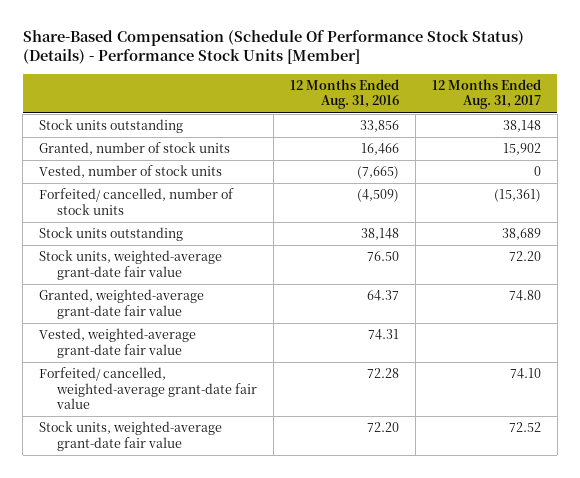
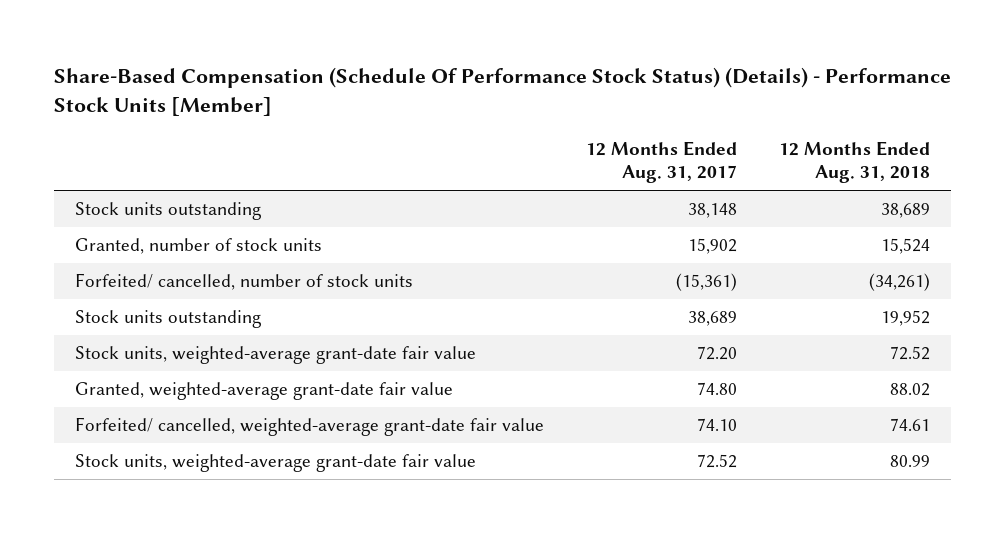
[289,78,399,110] 12 Months Ended Aug. 31, 2016 -> none
none -> [779,140,931,184] 12 Months Ended Aug. 31, 2018
[39,165,223,179] Vested, number of stock units -> none
[39,328,197,358] Vested, weighted-average grant-date fair value -> none

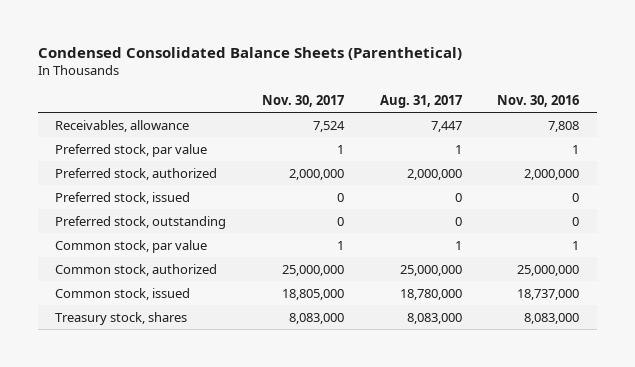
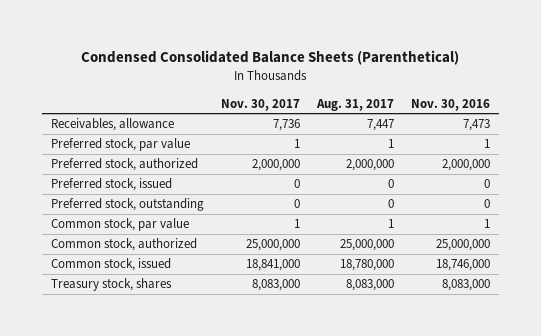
[313,120,346,132] 7,524 -> [272,119,300,132] 7,736
[548,120,580,132] 7,808 -> [463,119,491,132] 7,473
[282,288,345,300] 18,805,000 -> [245,259,300,272] 18,841,000
[517,288,580,300] 18,737,000 -> [436,259,491,272] 18,746,000

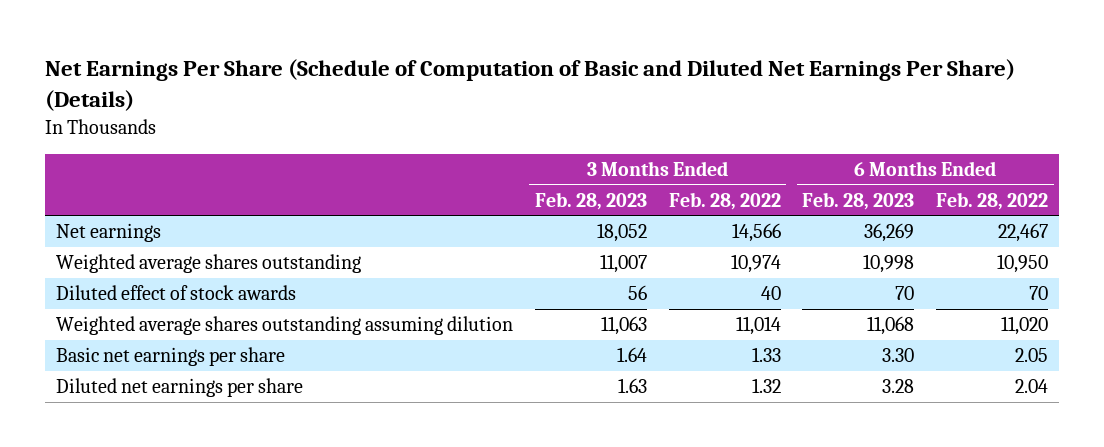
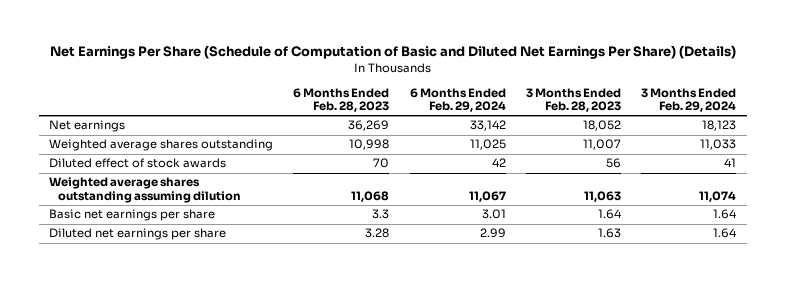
[668,191,781,210] Feb. 28, 2022 -> none
[936,191,1049,210] Feb. 28, 2022 -> none
none -> [409,87,506,113] 6 Months Ended Feb. 29, 2024
none -> [641,87,737,113] 3 Months Ended Feb. 29, 2024
[882,348,915,363] 3.30 -> [372,209,390,220] 3.3

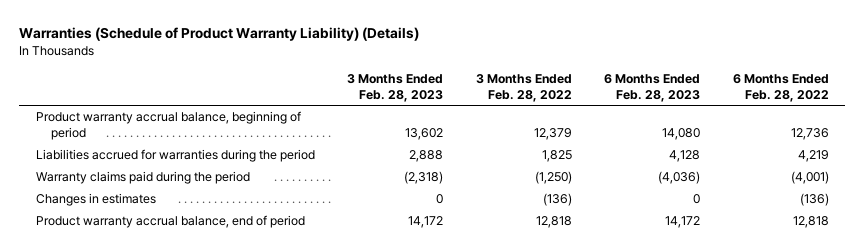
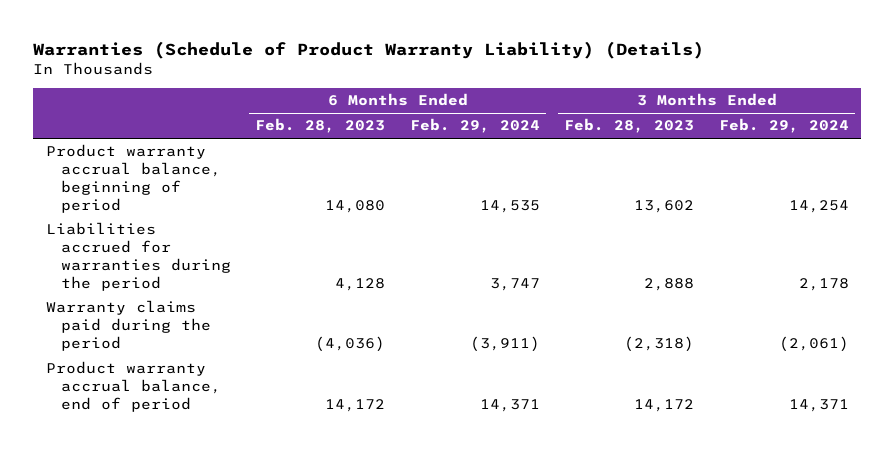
[475,73,572,102] 3 Months Ended Feb. 28, 2022 -> none
[732,73,829,102] 6 Months Ended Feb. 28, 2022 -> none
none -> [409,118,540,134] Feb. 29, 2024
none -> [719,118,850,134] Feb. 29, 2024
[35,193,156,207] Changes in estimates -> none

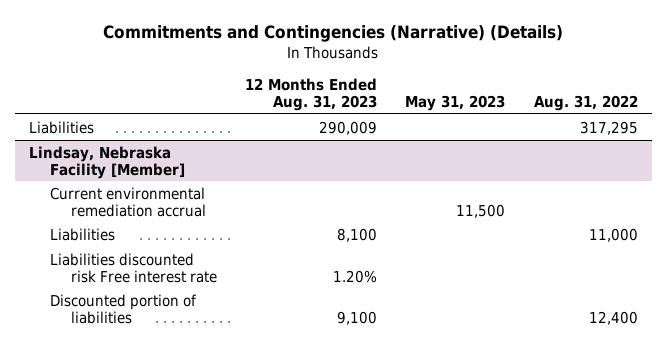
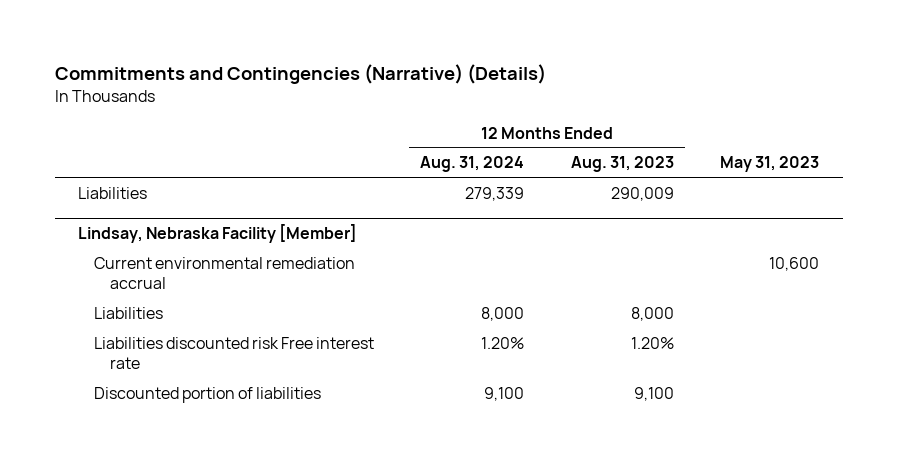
[533,94,638,111] Aug. 31, 2022 -> none
none -> [420,156,525,173] Aug. 31, 2024
[456,203,506,218] 11,500 -> [769,256,820,271] 10,600
[337,227,378,242] 8,100 -> [630,306,674,321] 8,000

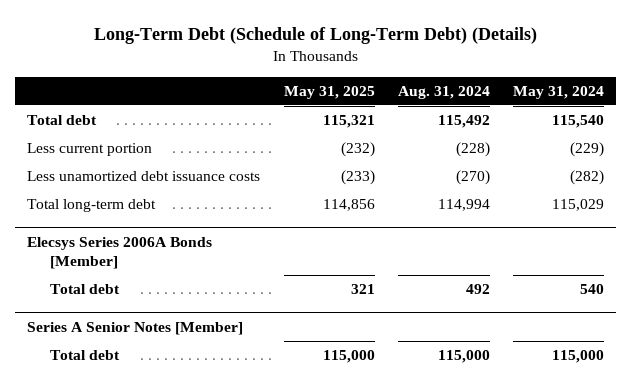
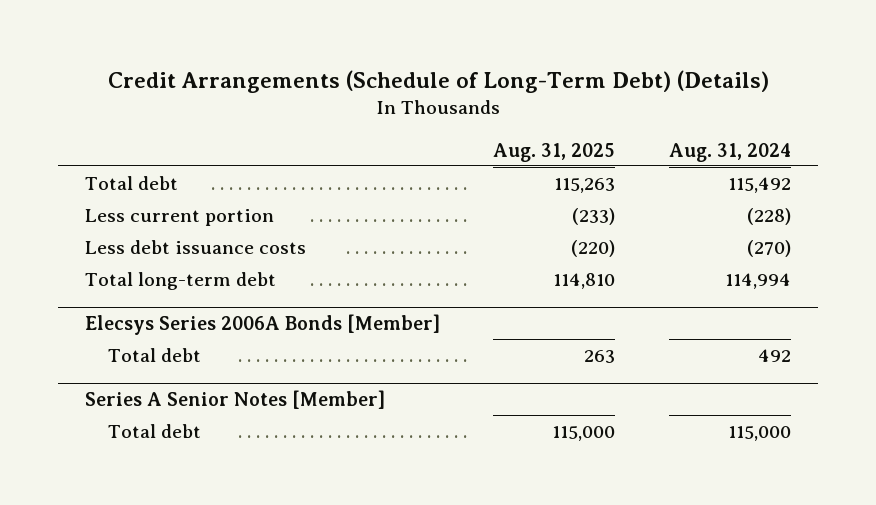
[93,26,537,44] Long-Term Debt (Schedule of Long-Term Debt) (Details) -> [107,70,769,94] Credit Arrangements (Schedule of Long-Term Debt) (Details)
[283,85,375,99] May 31, 2025 -> none
[513,85,605,99] May 31, 2024 -> none
none -> [493,142,616,162] Aug. 31, 2025
[27,171,261,182] Less unamortized debt issuance costs -> [84,239,306,254] Less debt issuance costs

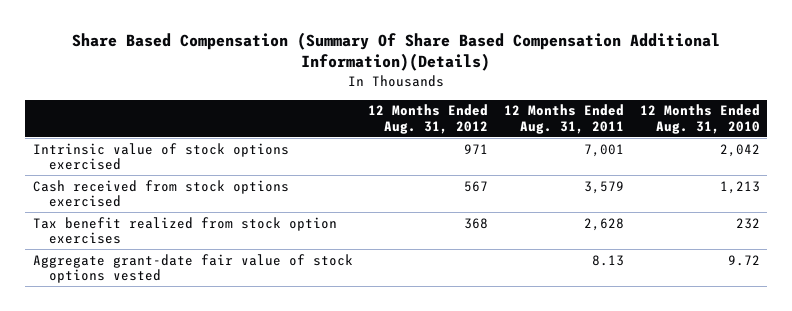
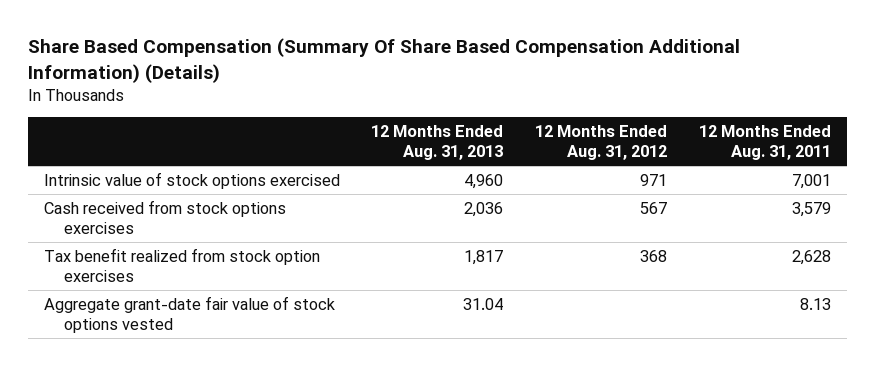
[72,32,721,72] Share Based Compensation (Summary Of Share Based Compensation Additional Information)(Details) -> [27,38,740,83] Share Based Compensation (Summary Of Share Based Compensation Additional Information) (Details)
[639,104,760,135] 12 Months Ended Aug. 31, 2010 -> none
none -> [371,124,504,161] 12 Months Ended Aug. 31, 2013
[32,179,289,208] Cash received from stock options exercised -> [43,199,286,234] Cash received from stock options exercises

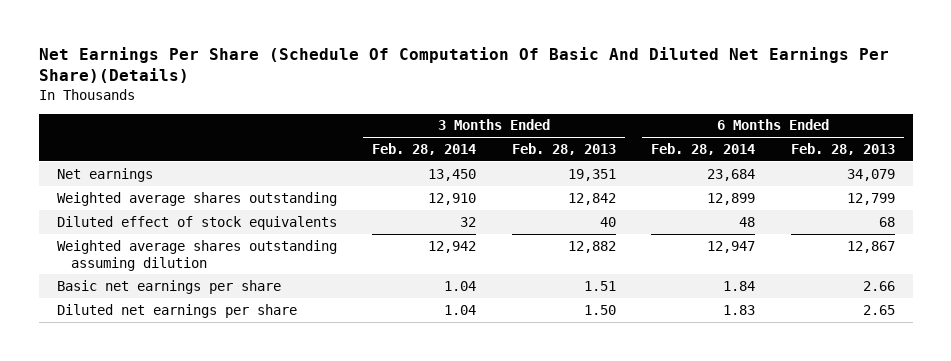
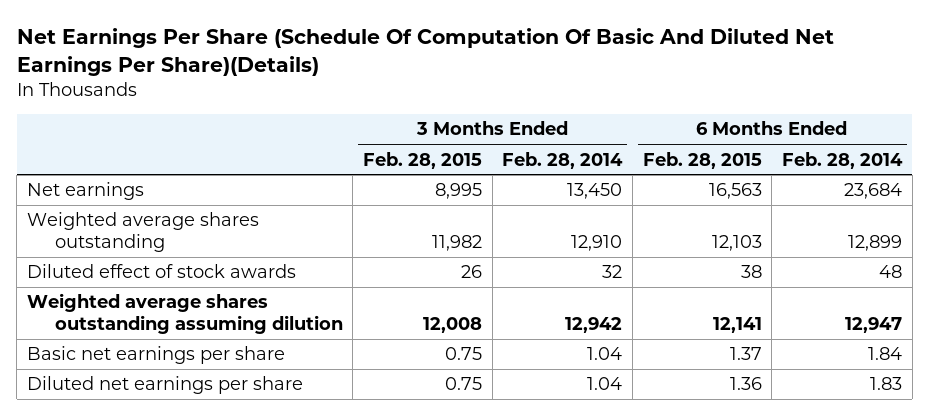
[511,142,616,155] Feb. 28, 2013 -> none
[790,142,895,155] Feb. 28, 2013 -> none
none -> [362,151,482,169] Feb. 28, 2015
none -> [642,151,762,169] Feb. 28, 2015
[56,215,337,230] Diluted effect of stock equivalents -> [26,264,296,279] Diluted effect of stock awards

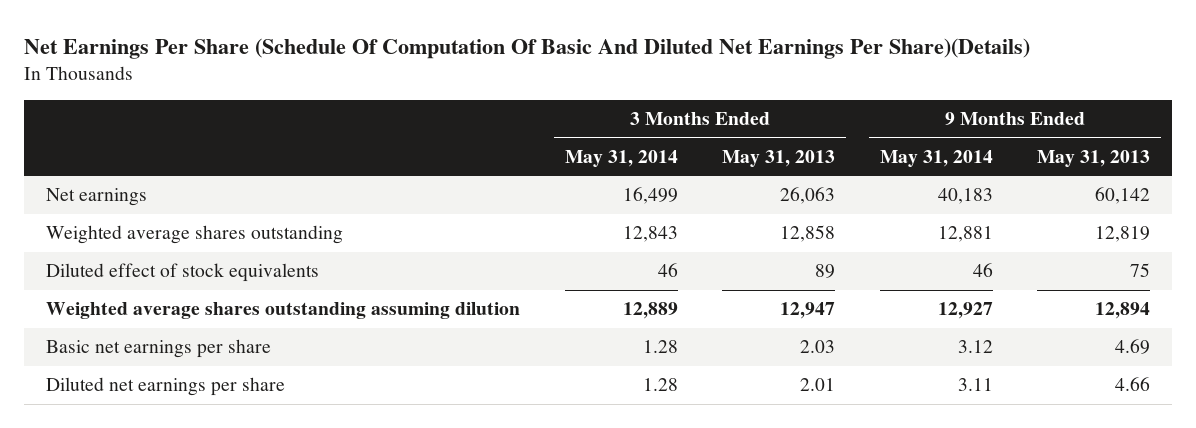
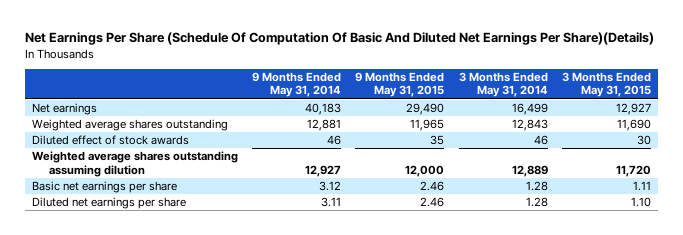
[722,149,836,167] May 31, 2013 -> none
[1036,149,1150,167] May 31, 2013 -> none
none -> [355,71,445,98] 9 Months Ended May 31, 2015
none -> [562,71,652,98] 3 Months Ended May 31, 2015
[46,263,320,283] Diluted effect of stock equivalents -> [31,135,189,146] Diluted effect of stock awards

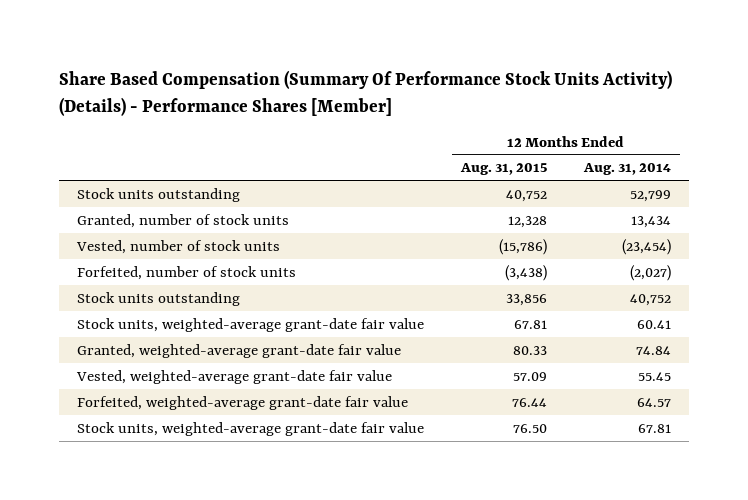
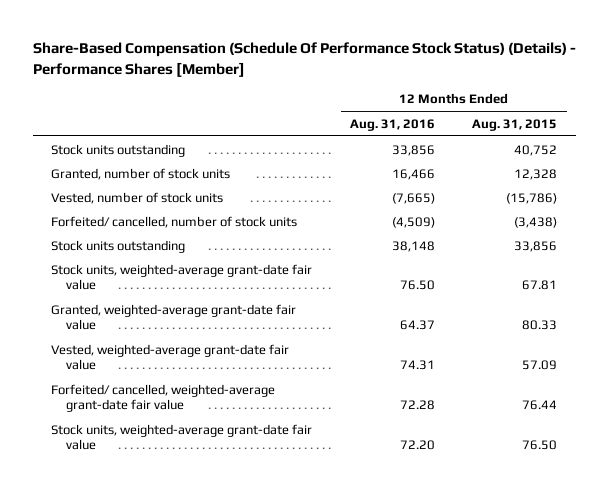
[58,70,672,116] Share Based Compensation (Summary Of Performance Stock Units Activity) (Details) - Performance Shares [Member] -> [32,42,576,77] Share-Based Compensation (Schedule Of Performance Stock Status) (Details) - Performance Shares [Member]
[583,163,672,176] Aug. 31, 2014 -> none
none -> [349,118,435,131] Aug. 31, 2016
[77,265,297,280] Forfeited, number of stock units -> [51,215,298,228] Forfeited/ cancelled, number of stock units
[77,395,409,410] Forfeited, weighted-average grant-date fair value -> [51,383,276,412] Forfeited/ cancelled, weighted-average grant-date fair value

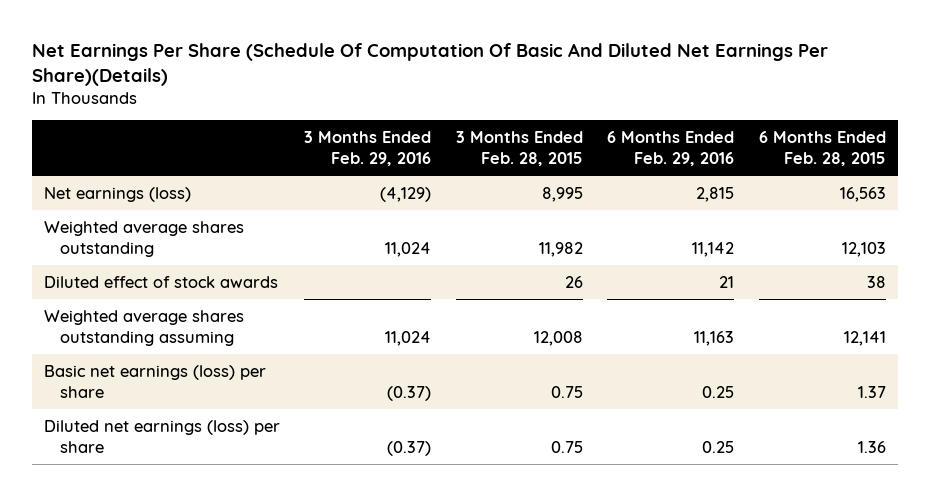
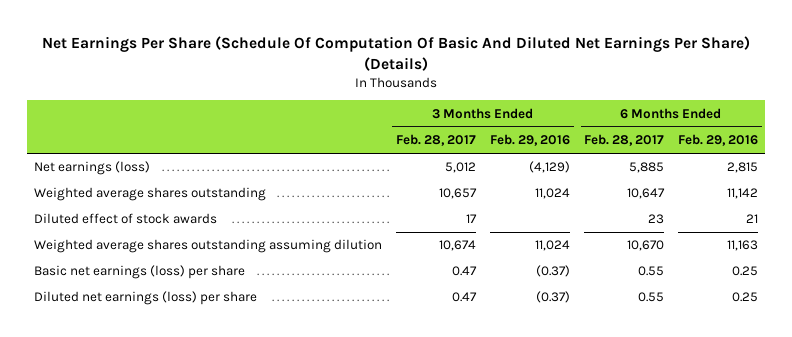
[31,42,828,87] Net Earnings Per Share (Schedule Of Computation Of Basic And Diluted Net Earnings Per Share)(Details) -> [42,35,751,71] Net Earnings Per Share (Schedule Of Computation Of Basic And Diluted Net Earnings Per Share) (Details)
[455,130,583,167] 3 Months Ended Feb. 28, 2015 -> none
[758,130,886,167] 6 Months Ended Feb. 28, 2015 -> none
none -> [395,134,476,147] Feb. 28, 2017
none -> [584,134,665,147] Feb. 28, 2017
[43,309,244,346] Weighted average shares outstanding assuming -> [33,239,382,254] Weighted average shares outstanding assuming dilution

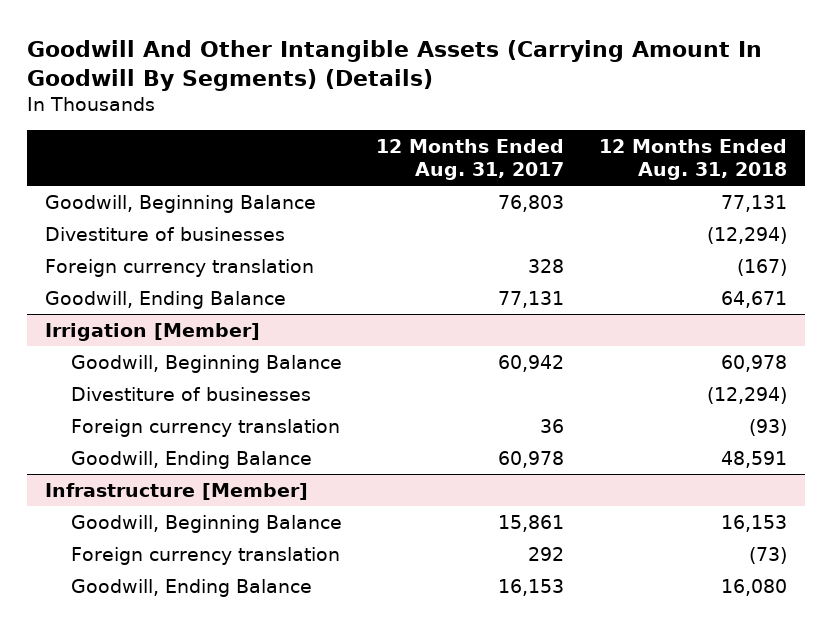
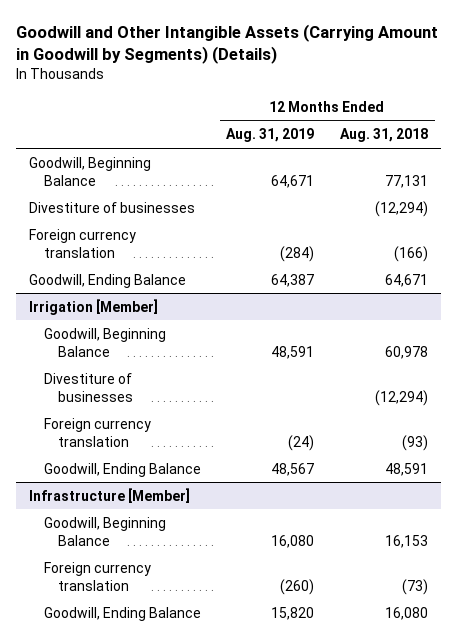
[27,39,763,91] Goodwill And Other Intangible Assets (Carrying Amount In Goodwill By Segments) (Details) -> [16,24,439,65] Goodwill and Other Intangible Assets (Carrying Amount in Goodwill by Segments) (Details)
[376,139,565,180] 12 Months Ended Aug. 31, 2017 -> none
none -> [226,128,315,143] Aug. 31, 2019
[737,259,788,277] (167) -> [394,245,429,262] (166)

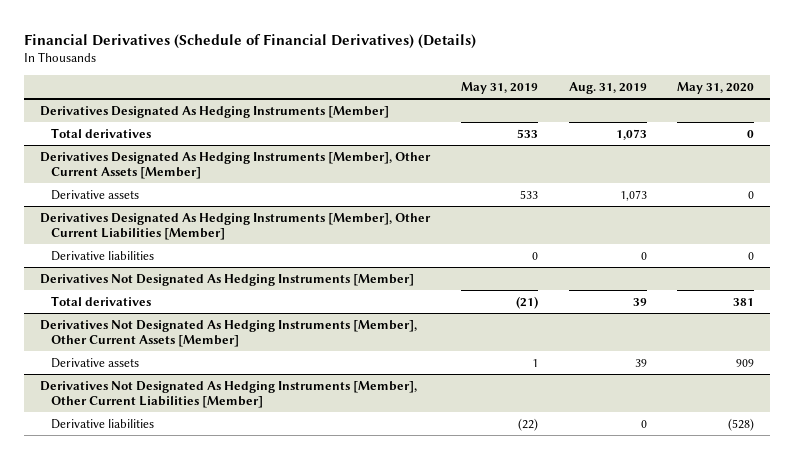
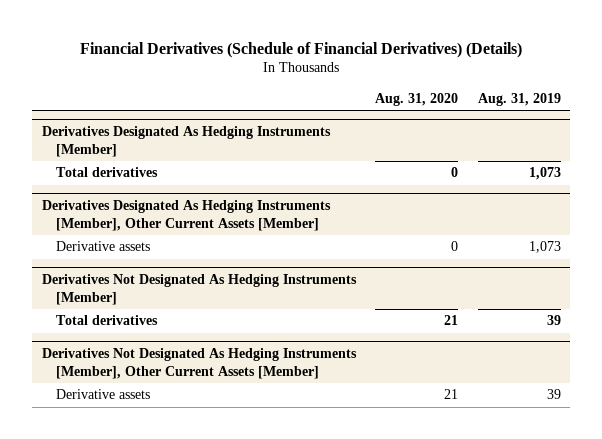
[460,82,538,95] May 31, 2019 -> none
[677,82,755,95] May 31, 2020 -> none
none -> [375,92,459,106] Aug. 31, 2020
[39,212,431,240] Derivatives Designated As Hedging Instruments [Member], Other Current Liabilities [Member] -> none
[51,250,155,261] Derivative liabilities -> none
[39,380,417,408] Derivatives Not Designated As Hedging Instruments [Member], Other Current Liabilities [Member] -> none
[51,418,155,429] Derivative liabilities -> none

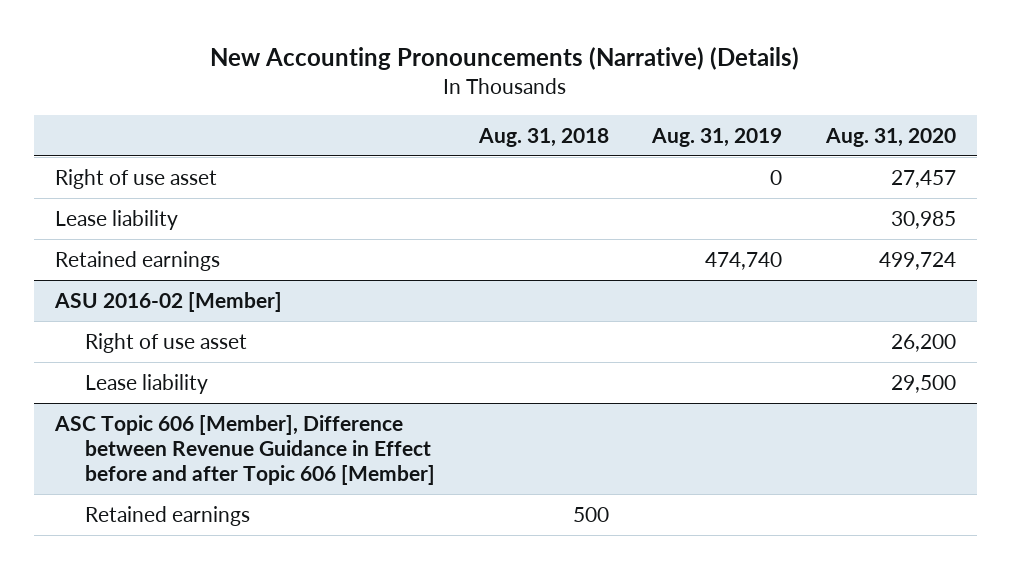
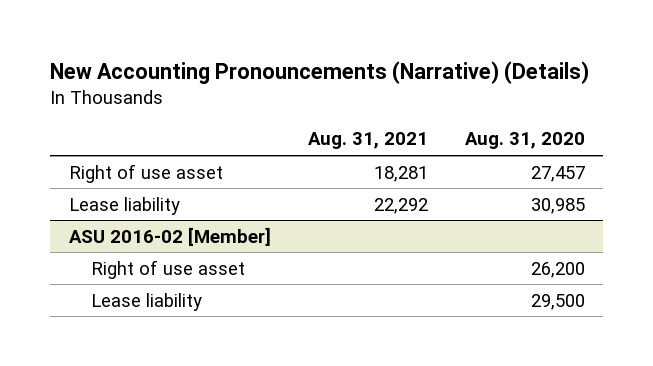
[477,127,609,147] Aug. 31, 2018 -> none
[651,127,783,147] Aug. 31, 2019 -> none
none -> [307,132,428,150] Aug. 31, 2021
[55,250,221,271] Retained earnings -> none
[54,414,436,486] ASC Topic 606 [Member], Difference between Revenue Guidance in Effect before and after Topic 606 [Member] -> none
[85,505,251,526] Retained earnings -> none

